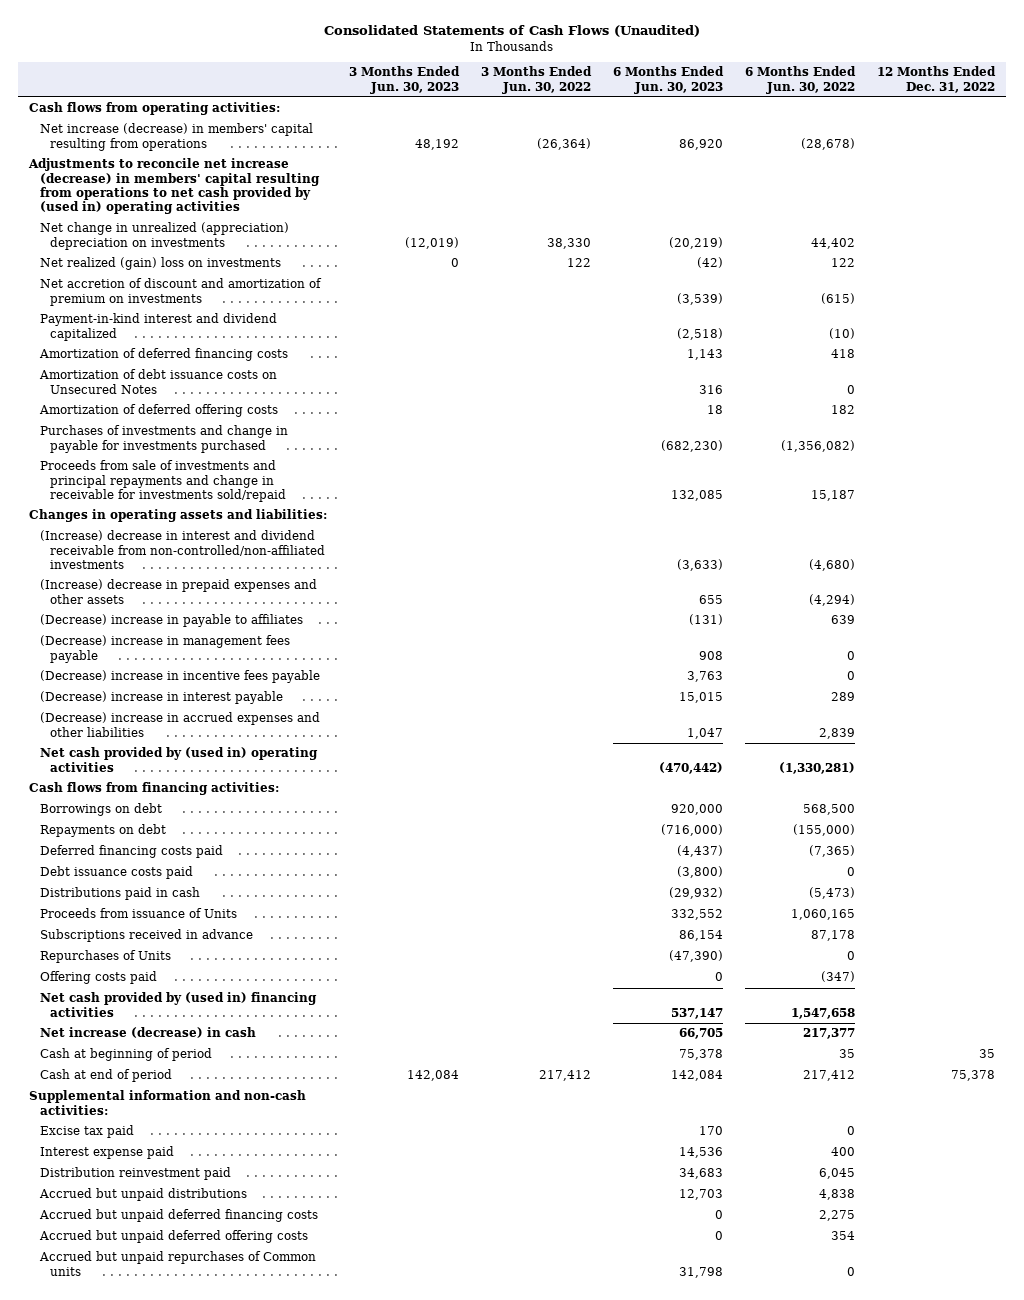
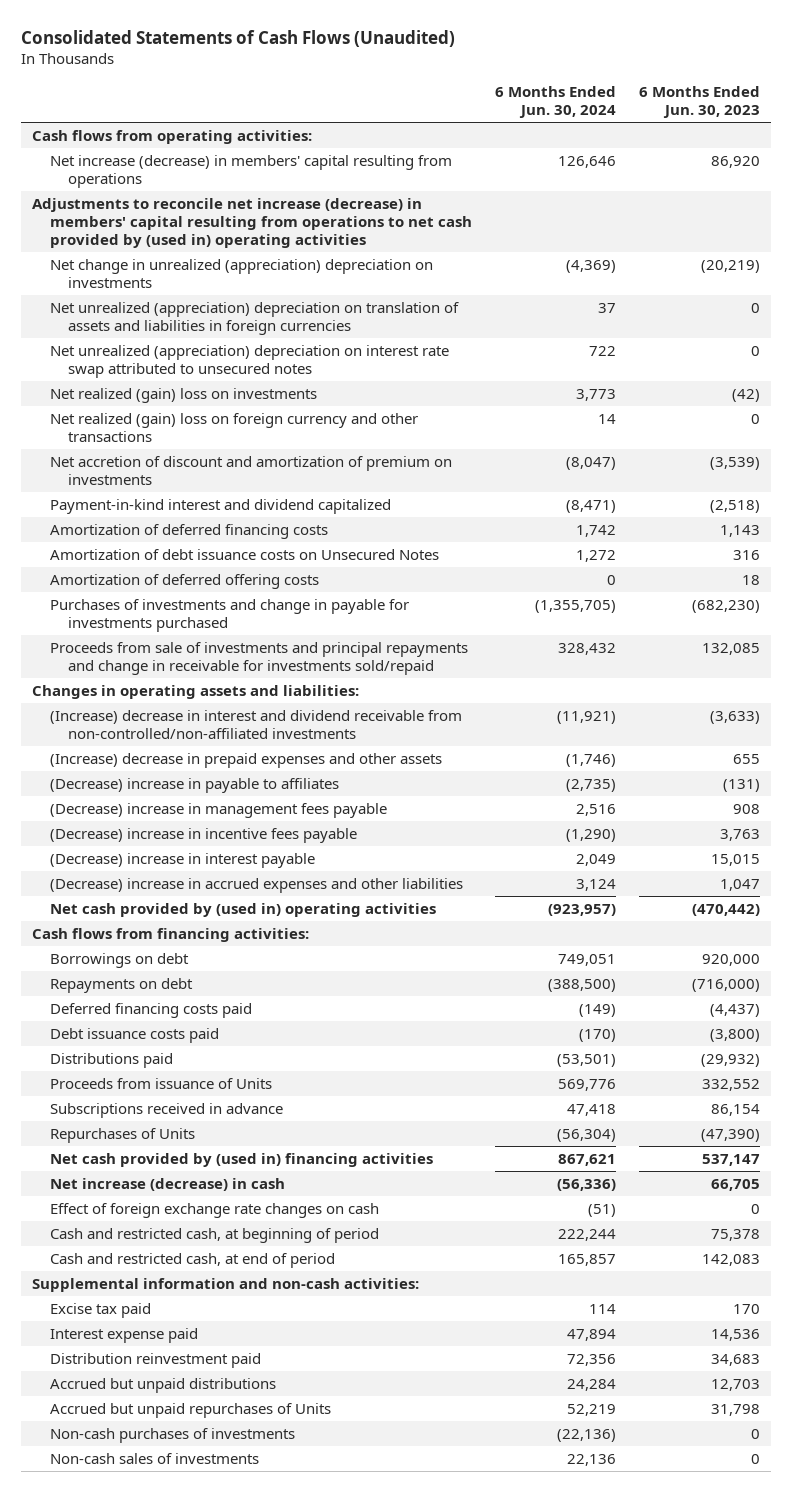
[348,66,460,94] 3 Months Ended Jun. 30, 2023 -> none
[480,66,592,94] 3 Months Ended Jun. 30, 2022 -> none
[745,66,857,94] 6 Months Ended Jun. 30, 2022 -> none
[877,66,997,93] 12 Months Ended Dec. 31, 2022 -> none
none -> [495,85,617,118] 6 Months Ended Jun. 30, 2024
none -> [50,302,460,335] Net unrealized (appreciation) depreciation on translation of assets and liabilities in foreign currencies
none -> [50,345,450,378] Net unrealized (appreciation) depreciation on interest rate swap attributed to unsecured notes
none -> [50,413,419,442] Net realized (gain) loss on foreign currency and other transactions
[39,887,200,901] Distributions paid in cash -> [50,1053,174,1069] Distributions paid
[39,971,157,985] Offering costs paid -> none
none -> [50,1203,380,1219] Effect of foreign exchange rate changes on cash
[39,1048,212,1062] Cash at beginning of period -> [50,1228,380,1244] Cash and restricted cash, at beginning of period
[39,1069,172,1083] Cash at end of period -> [50,1253,336,1269] Cash and restricted cash, at end of period
[671,1070,724,1082] 142,084 -> [701,1254,760,1267] 142,083
[38,1209,318,1223] Accrued but unpaid deferred financing costs -> none
[38,1230,308,1244] Accrued but unpaid deferred offering costs -> none
[38,1251,316,1276] Accrued but unpaid repurchases of Common units -> [50,1403,332,1419] Accrued but unpaid repurchases of Units
none -> [50,1428,296,1444] Non-cash purchases of investments
none -> [50,1453,260,1465] Non-cash sales of investments

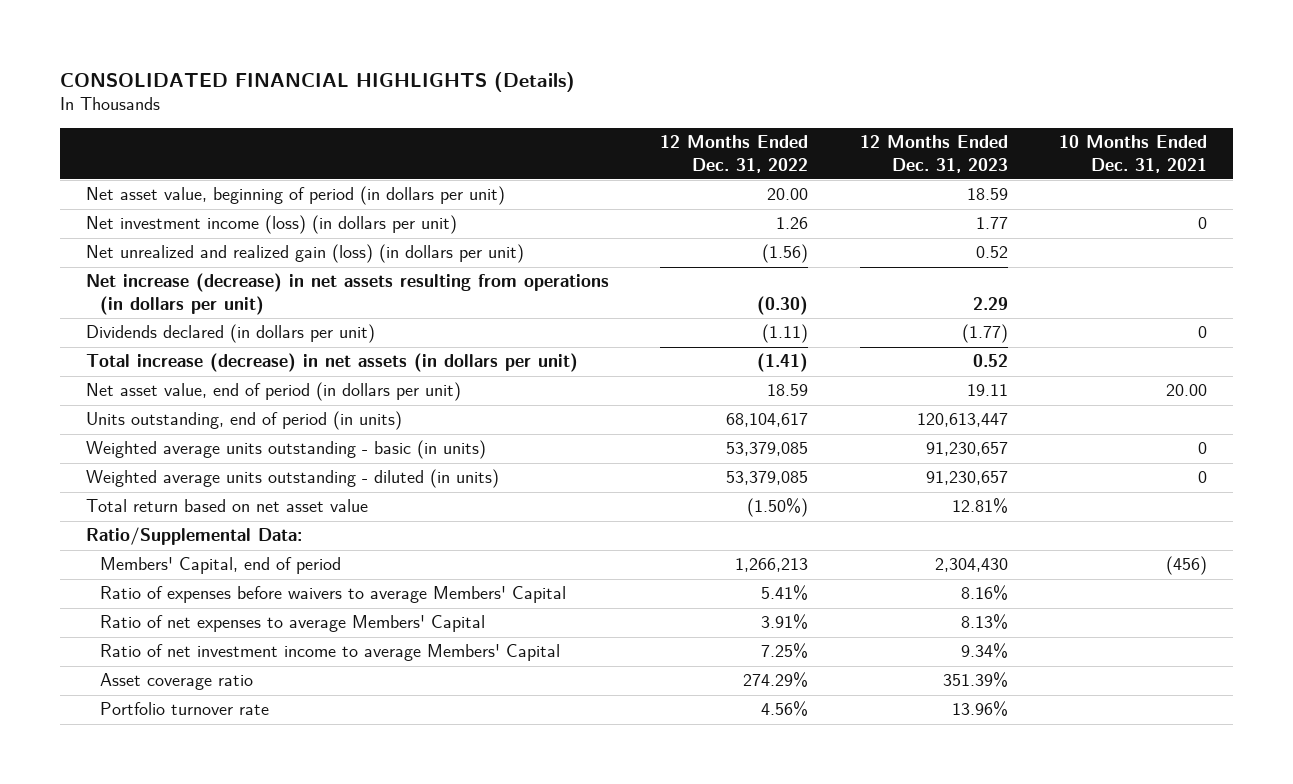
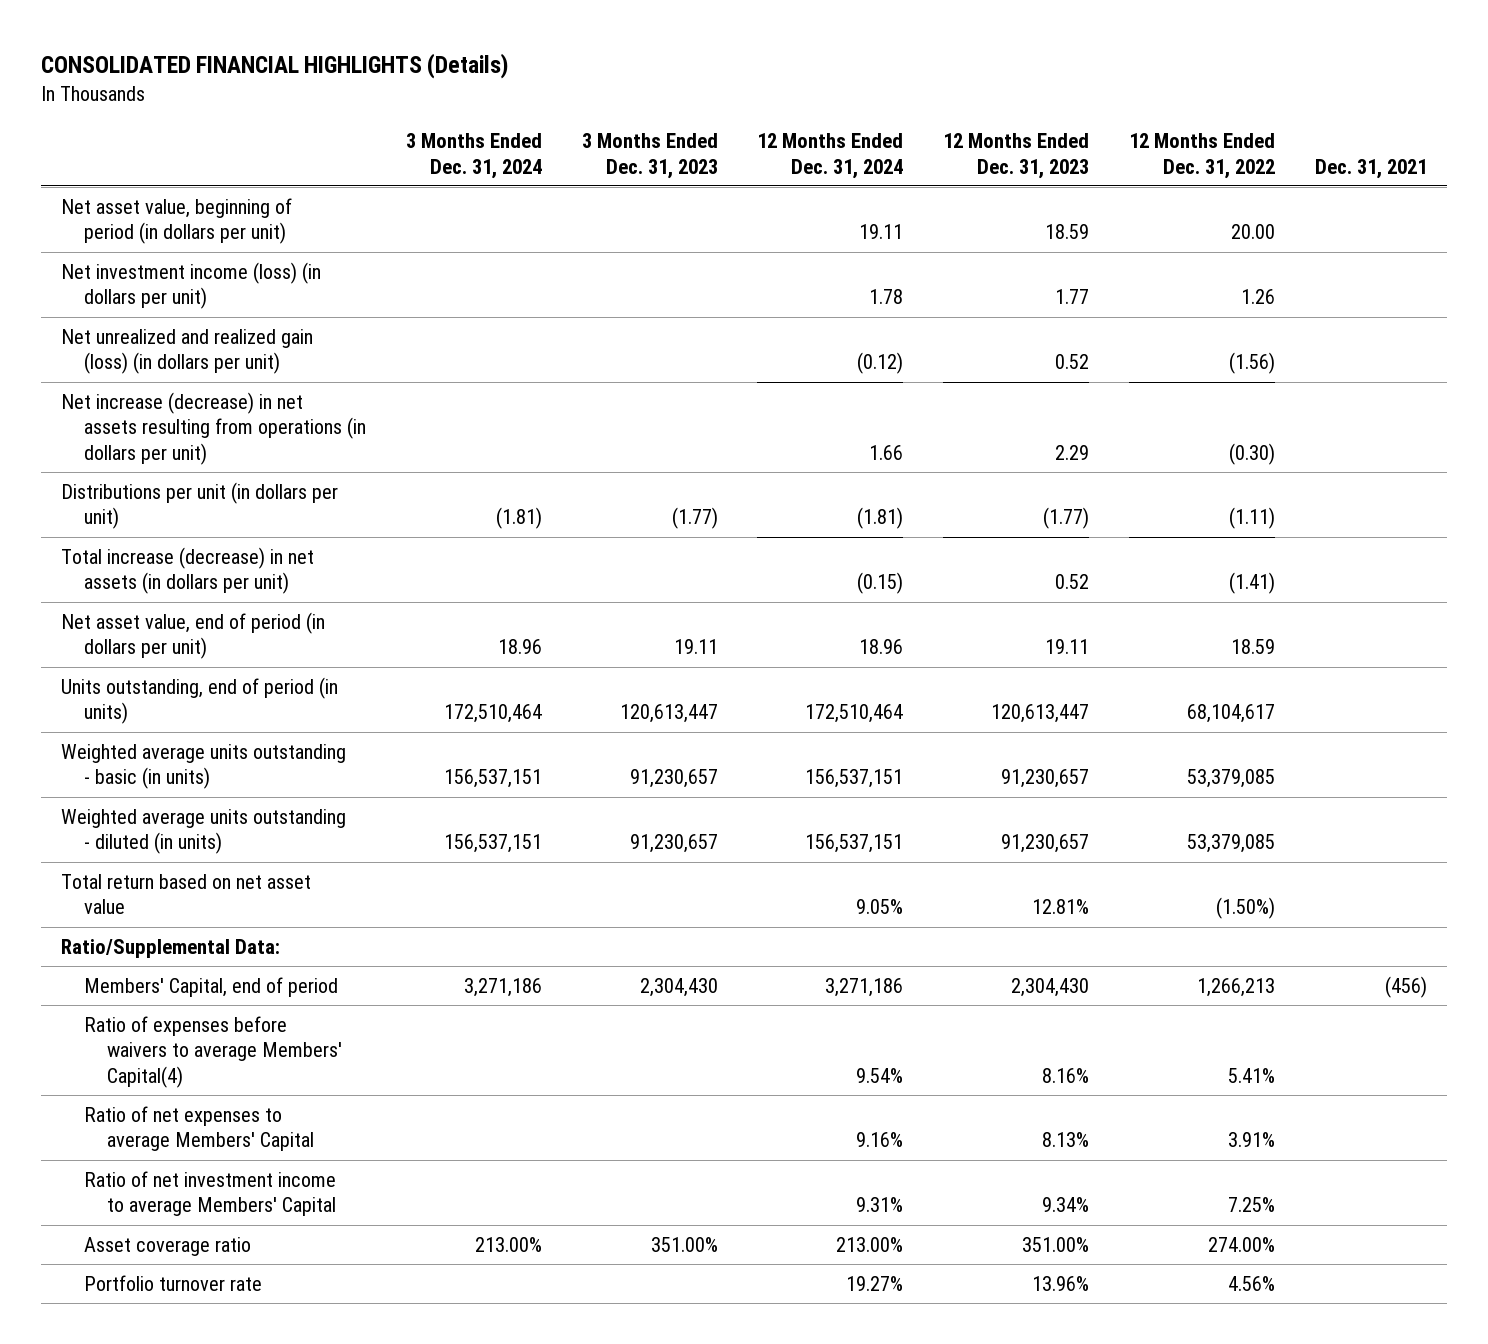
[1059,135,1208,173] 10 Months Ended Dec. 31, 2021 -> none
none -> [405,132,542,179] 3 Months Ended Dec. 31, 2024
none -> [581,132,718,179] 3 Months Ended Dec. 31, 2023
none -> [757,132,904,179] 12 Months Ended Dec. 31, 2024
none -> [1314,158,1427,179] Dec. 31, 2021
[85,324,375,344] Dividends declared (in dollars per unit) -> [61,481,339,530] Distributions per unit (in dollars per unit)
[100,586,567,604] Ratio of expenses before waivers to average Members' Capital -> [83,1015,342,1088] Ratio of expenses before waivers to average Members' Capital(4)
[743,672,809,688] 274.29% -> [1208,1236,1276,1252] 274.00%
[942,672,1008,688] 351.39% -> [1022,1236,1090,1252] 351.00%

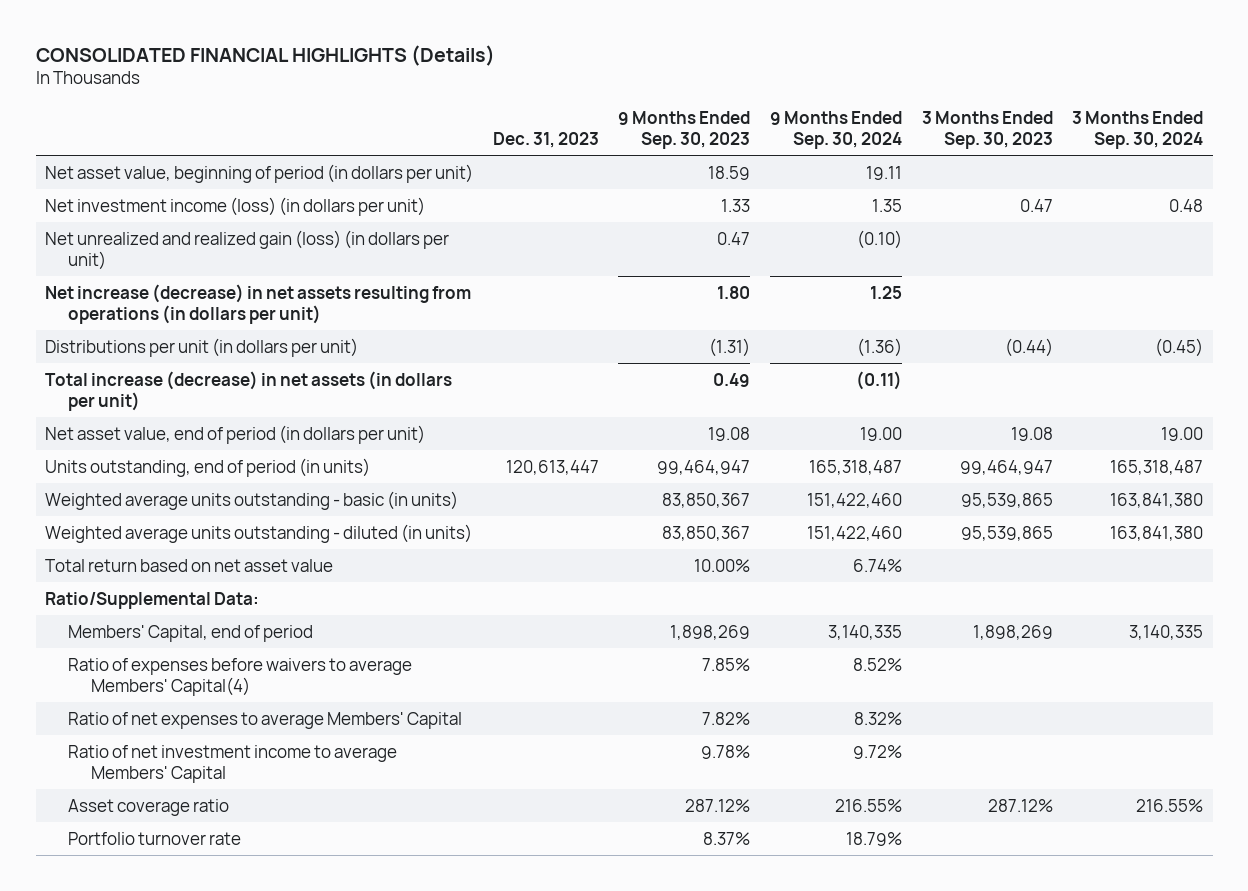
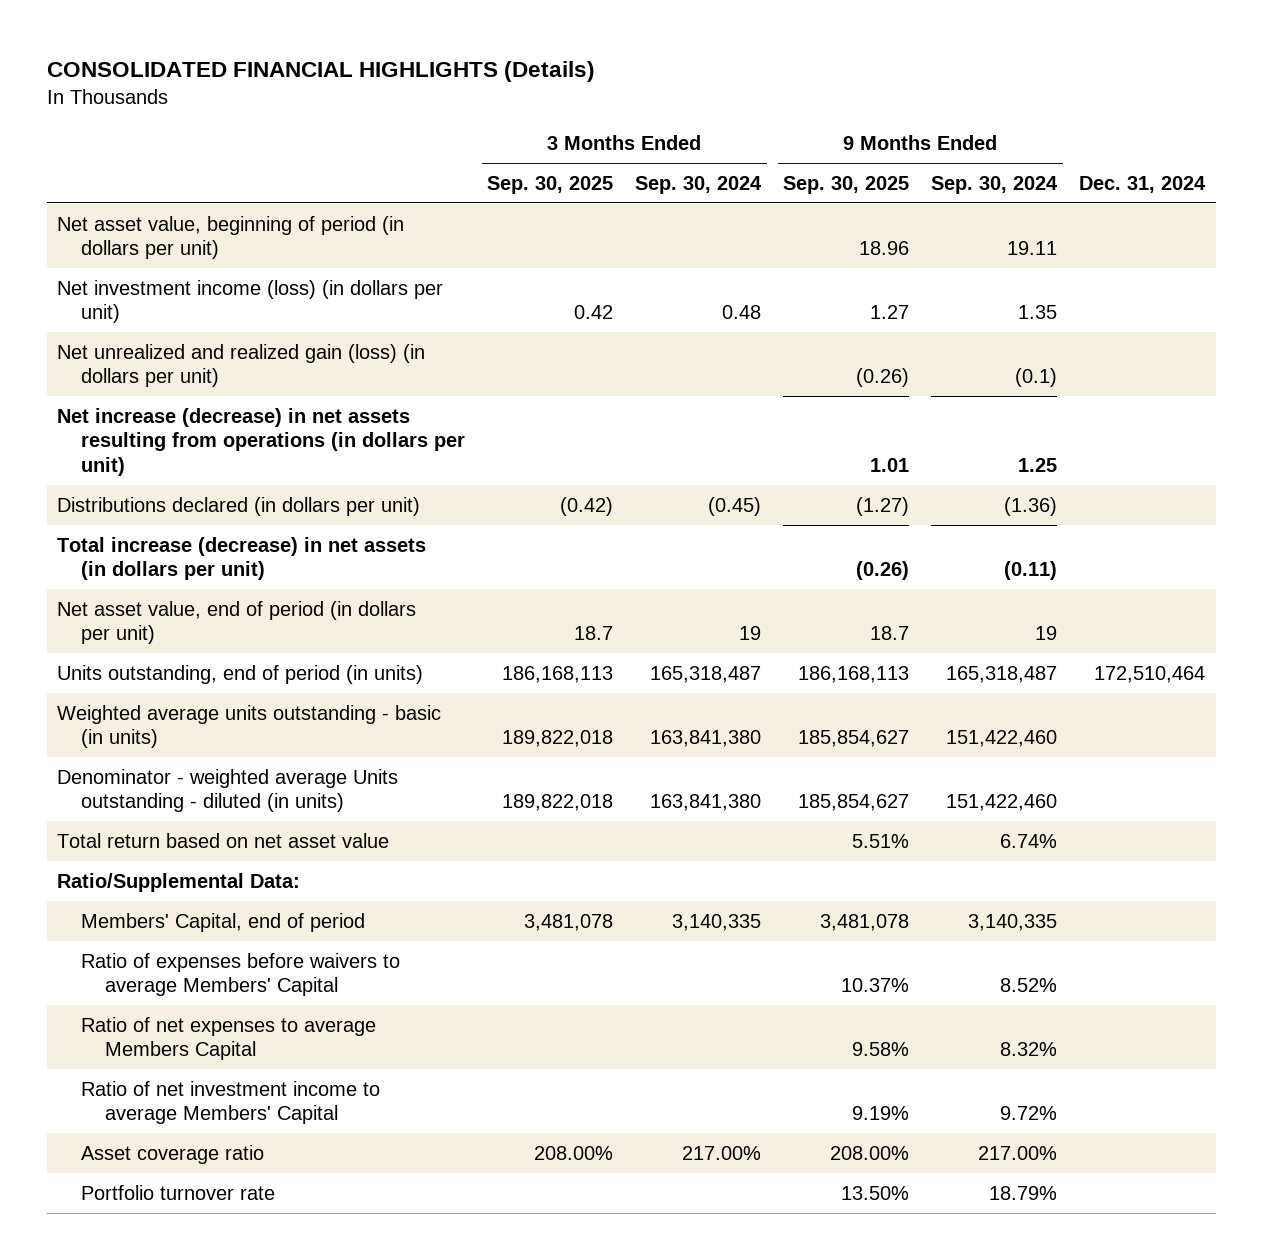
[492,131,599,148] Dec. 31, 2023 -> none
[618,110,751,149] 9 Months Ended Sep. 30, 2023 -> none
[921,110,1053,149] 3 Months Ended Sep. 30, 2023 -> none
none -> [487,175,614,194] Sep. 30, 2025
none -> [783,175,910,194] Sep. 30, 2025
none -> [1079,175,1207,193] Dec. 31, 2024
[856,229,902,249] (0.10) -> [1015,368,1058,388] (0.1)
[45,337,359,357] Distributions per unit (in dollars per unit) -> [57,496,421,516] Distributions declared (in dollars per unit)
[859,426,902,441] 19.00 -> [1035,626,1058,641] 19
[1161,426,1204,441] 19.00 -> [739,626,762,641] 19
[45,523,473,543] Weighted average units outstanding - diluted (in units) -> [57,768,399,813] Denominator - weighted average Units outstanding - diluted (in units)
[67,657,412,696] Ratio of expenses before waivers to average Members' Capital(4) -> [81,952,401,997] Ratio of expenses before waivers to average Members' Capital
[67,711,462,729] Ratio of net expenses to average Members' Capital -> [81,1016,377,1061] Ratio of net expenses to average Members Capital
[834,798,902,812] 216.55% -> [978,1145,1058,1160] 217.00%
[1136,798,1204,812] 216.55% -> [682,1145,762,1160] 217.00%

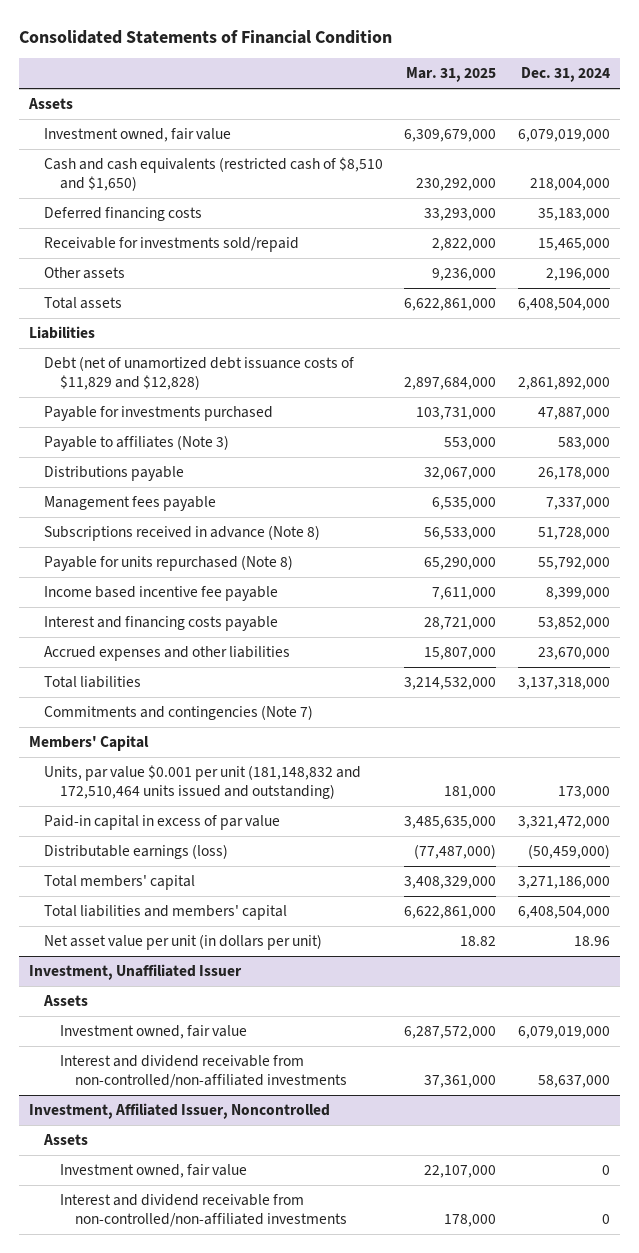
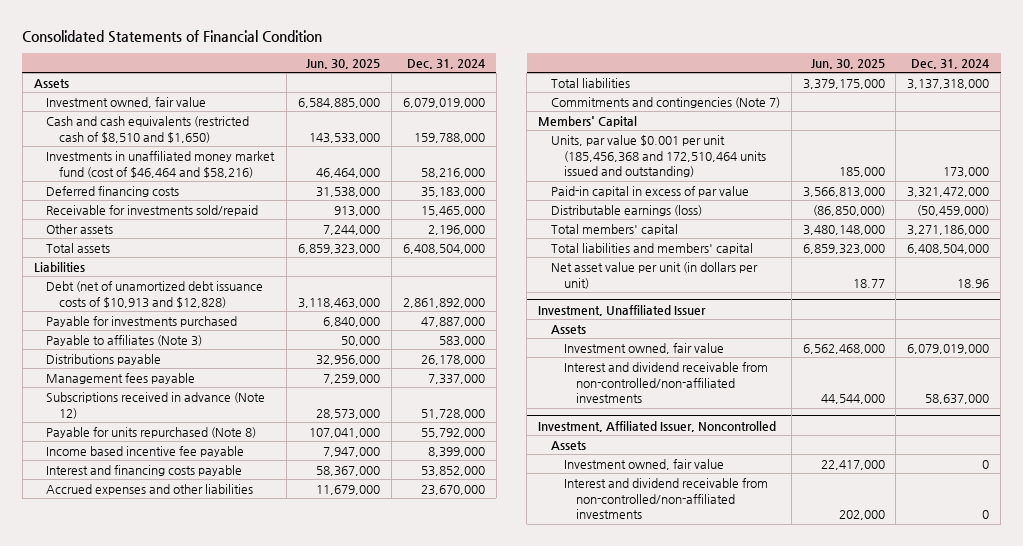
[406,67,497,83] Mar. 31, 2025 -> none
none -> [306,59,381,70] Jun. 30, 2025
[529,178,610,192] 218,004,000 -> [413,132,485,143] 159,788,000
none -> [46,150,276,178] Investments in unaffiliated money market fund (cost of $46,464 and $58,216)
[44,356,355,391] Debt (net of unamortized debt issuance costs of $11,829 and $12,828) -> [46,280,264,308] Debt (net of unamortized debt issuance costs of $10,913 and $12,828)
[44,525,321,542] Subscriptions received in advance (Note 8) -> [46,391,266,419] Subscriptions received in advance (Note 12)
[44,765,362,800] Units, par value $0.001 per unit (181,148,832 and 172,510,464 units issued and outstanding) -> [550,134,766,178] Units, par value $0.001 per unit (185,456,368 and 172,510,464 units issued and outstanding)

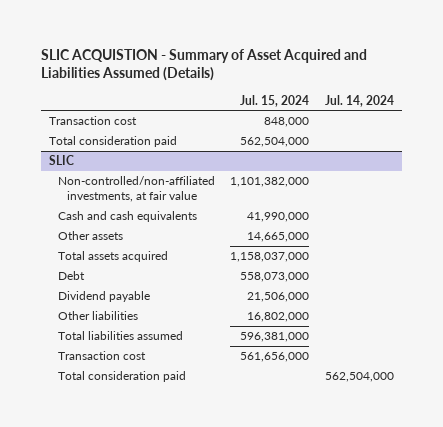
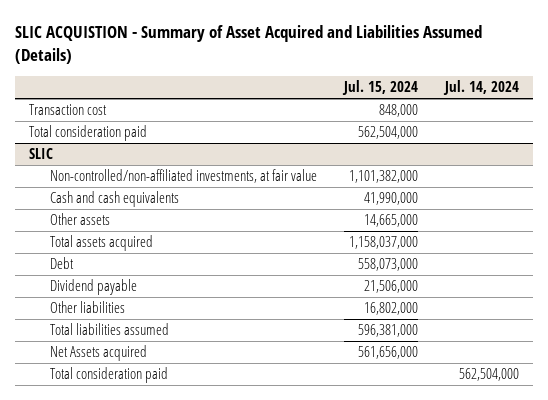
[57,351,146,361] Transaction cost -> [49,345,147,362] Net Assets acquired

